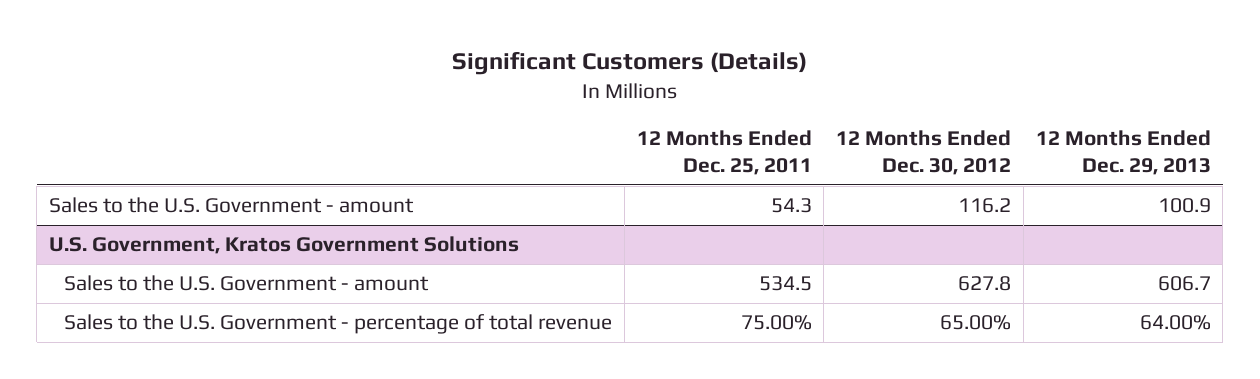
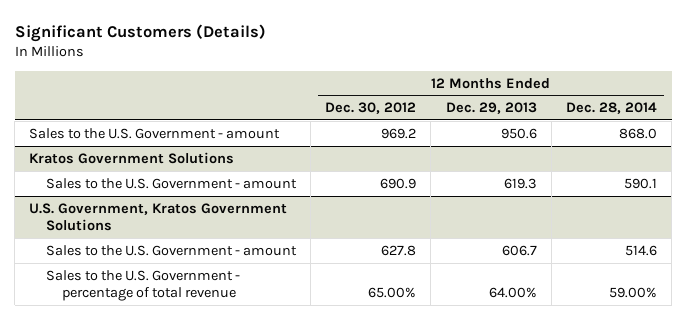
[636,129,812,175] 12 Months Ended Dec. 25, 2011 -> none
none -> [566,102,658,115] Dec. 28, 2014
[958,198,1012,214] 116.2 -> [381,127,417,139] 969.2
[1157,198,1211,214] 100.9 -> [500,127,537,139] 950.6
none -> [29,151,235,164] Kratos Government Solutions
none -> [45,177,297,189] Sales to the U.S. Government - amount

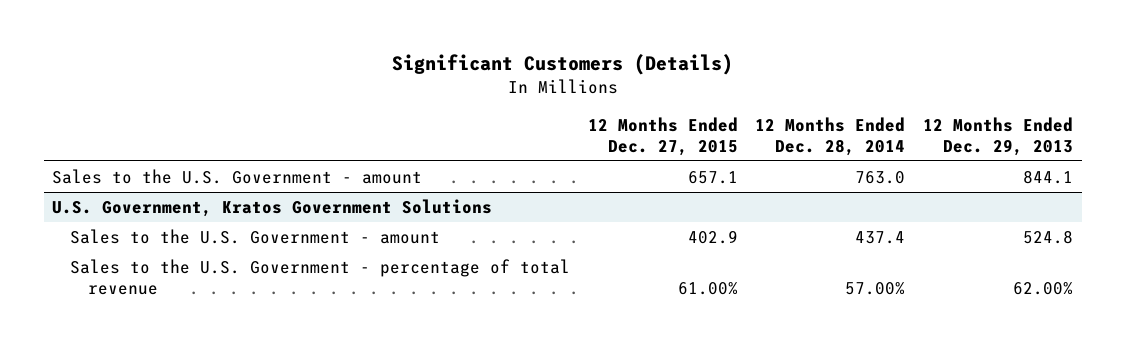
[325,102,417,115] Dec. 30, 2012 -> none
none -> [587,116,738,156] 12 Months Ended Dec. 27, 2015
[29,151,235,164] Kratos Government Solutions -> none
[45,177,297,189] Sales to the U.S. Government - amount -> none
[500,127,537,139] 950.6 -> [1022,169,1073,184] 844.1
[619,127,658,139] 868.0 -> [855,170,906,184] 763.0
[501,244,537,256] 606.7 -> [1022,229,1073,244] 524.8
[625,244,658,256] 514.6 -> [855,230,906,244] 437.4
[488,286,537,298] 64.00% -> [1012,281,1073,295] 62.00%
[609,286,658,298] 59.00% -> [845,281,906,295] 57.00%

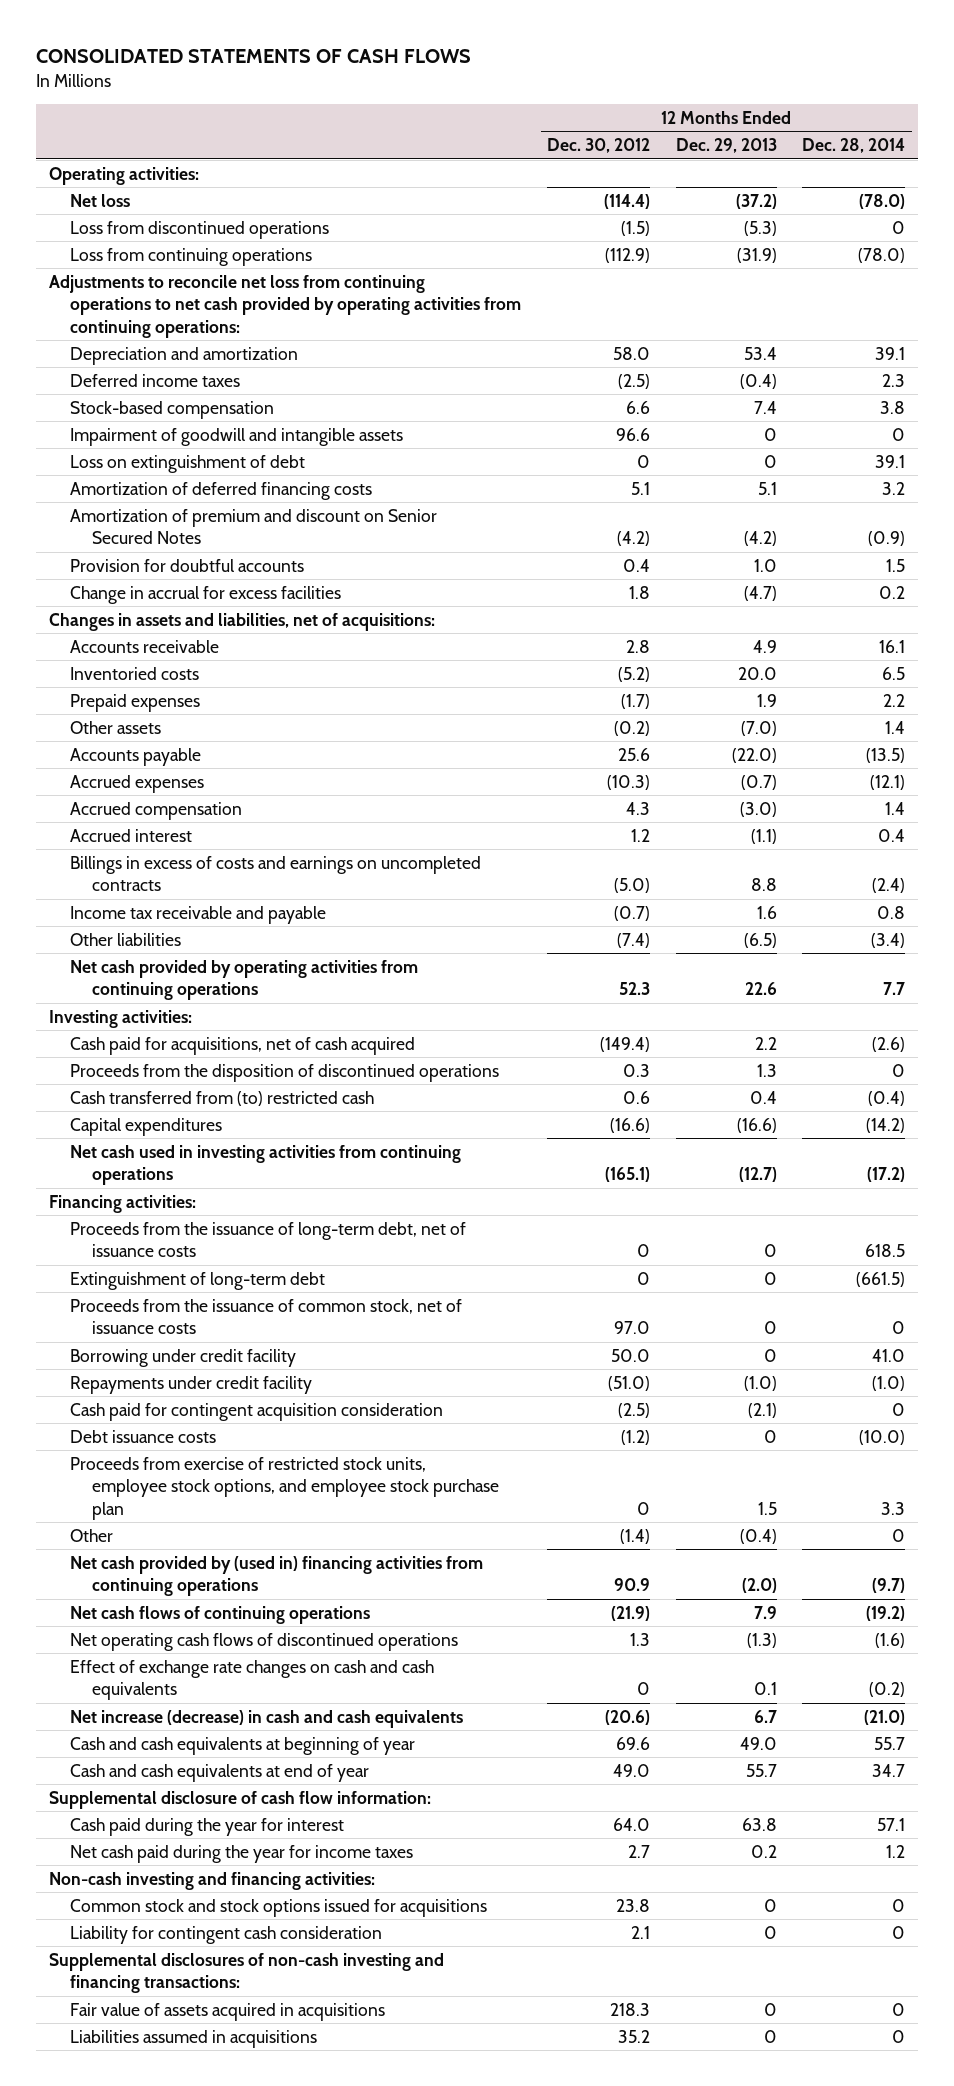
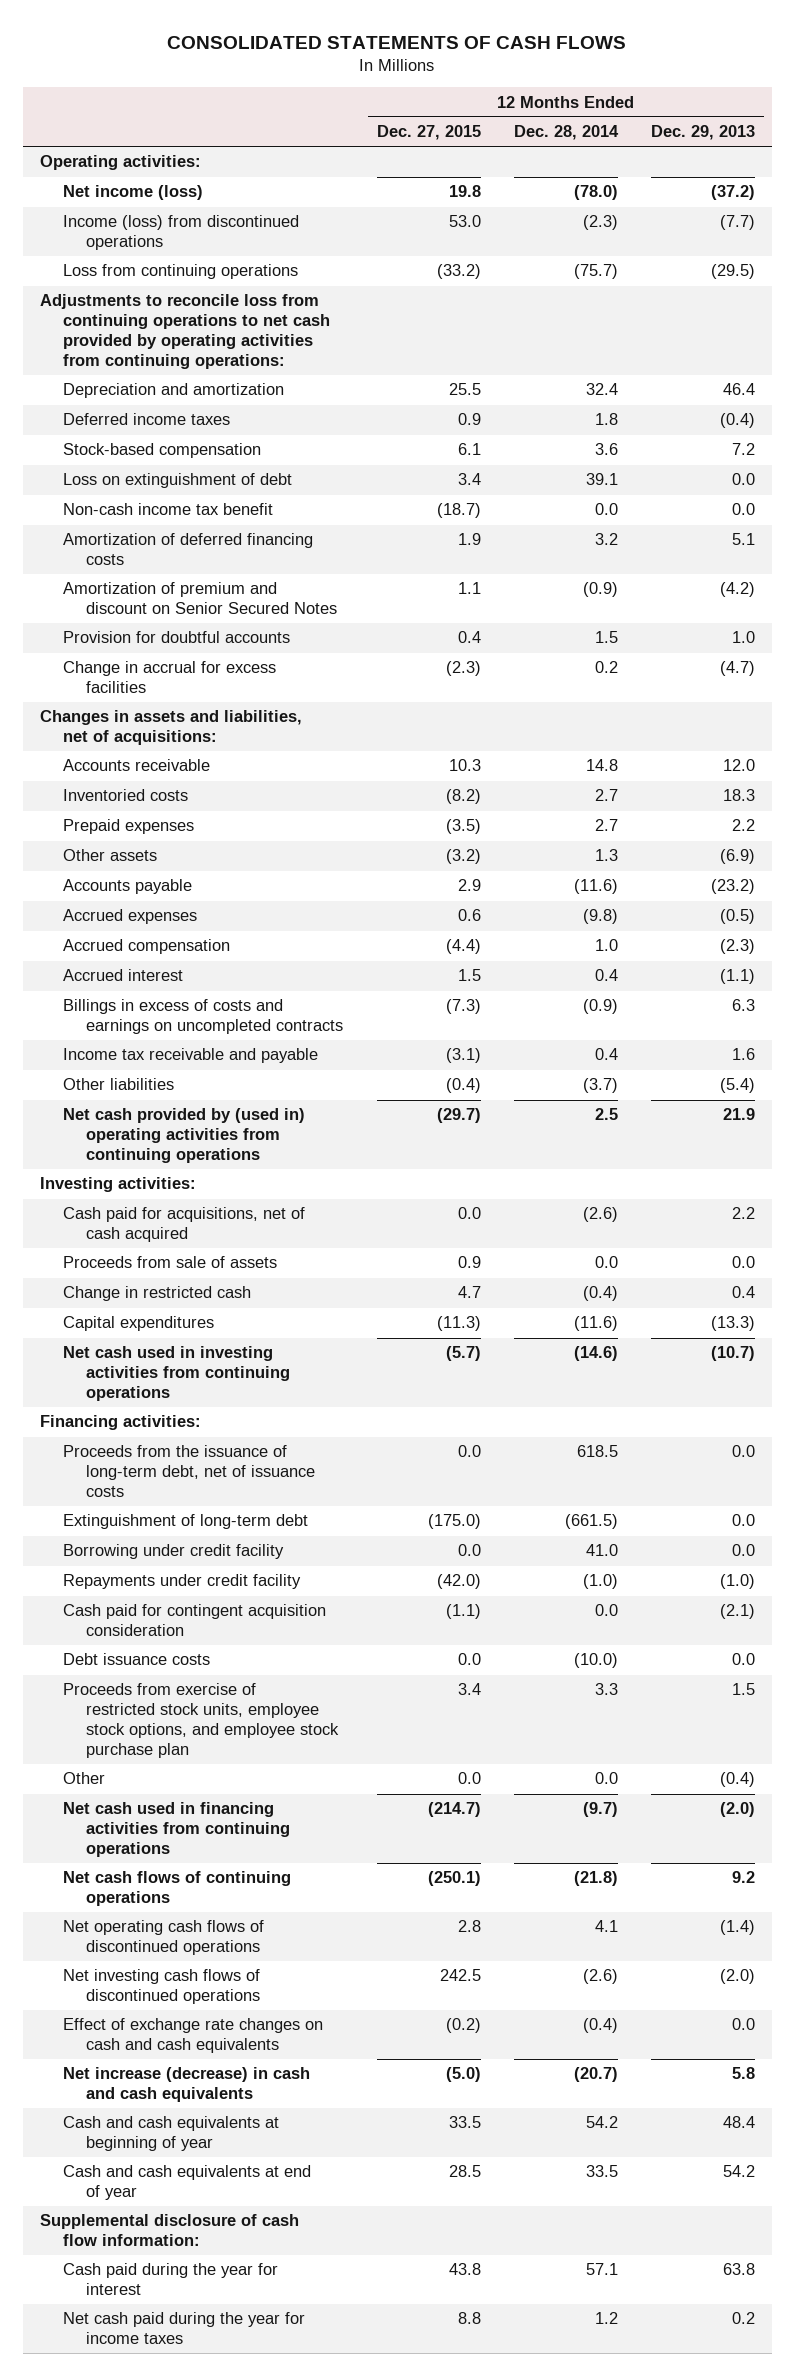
[547,138,651,154] Dec. 30, 2012 -> none
none -> [376,125,481,141] Dec. 27, 2015
[70,427,404,446] Impairment of goodwill and intangible assets -> none
[70,193,131,207] Net loss -> [62,185,203,201] Net income (loss)
[70,220,330,239] Loss from discontinued operations -> [62,215,299,251] Income (loss) from discontinued operations
[743,220,777,236] (5.3) -> [720,215,756,231] (7.7)
[892,220,906,234] 0 -> [583,215,619,231] (2.3)
[736,247,777,263] (31.9) -> [711,264,756,280] (29.5)
[858,247,906,263] (78.0) -> [574,264,619,280] (75.7)
[48,274,522,338] Adjustments to reconcile net loss from continuing operations to net cash provided by operating activities from continuing operations: -> [39,294,330,370] Adjustments to reconcile loss from continuing operations to net cash provided by operating activities from continuing operations:
[743,346,777,360] 53.4 -> [723,383,756,396] 46.4
[875,346,906,360] 39.1 -> [586,383,619,396] 32.4
[882,373,906,387] 2.3 -> [595,413,619,426] 1.8
[753,400,777,414] 7.4 -> [732,443,756,456] 7.2
[880,400,906,414] 3.8 -> [595,443,619,456] 3.6
[763,454,777,468] 0 -> [732,473,756,486] 0.0
none -> [62,503,273,516] Non-cash income tax benefit
[752,639,777,653] 4.9 -> [723,759,756,772] 12.0
[879,639,906,653] 16.1 -> [586,759,619,772] 14.8
[737,666,777,680] 20.0 -> [723,789,756,802] 18.3
[882,666,906,680] 6.5 -> [595,789,619,802] 2.7
[756,693,777,707] 1.9 -> [732,819,756,832] 2.2
[883,693,906,707] 2.2 -> [595,819,619,832] 2.7
[740,720,777,736] (7.0) -> [720,849,756,865] (6.9)
[885,720,906,734] 1.4 -> [595,849,619,862] 1.3
[731,747,777,763] (22.0) -> [711,879,756,895] (23.2)
[866,747,906,763] (13.5) -> [574,879,619,895] (11.6)
[740,774,777,790] (0.7) -> [720,909,756,925] (0.5)
[870,774,906,790] (12.1) -> [583,909,619,925] (9.8)
[739,801,777,817] (3.0) -> [720,939,756,955] (2.3)
[885,801,906,815] 1.4 -> [595,939,619,952] 1.0
[750,878,777,892] 8.8 -> [732,999,756,1012] 6.3
[872,878,906,894] (2.4) -> [583,999,619,1015] (0.9)
[877,905,906,919] 0.8 -> [595,1048,619,1061] 0.4
[743,932,777,948] (6.5) -> [720,1078,756,1094] (5.4)
[871,932,906,948] (3.4) -> [583,1078,619,1094] (3.7)
[70,959,419,1001] Net cash provided by operating activities from continuing operations -> [62,1108,305,1164] Net cash provided by (used in) operating activities from continuing operations
[744,982,777,996] 22.6 -> [723,1108,756,1121] 21.9
[883,982,906,996] 7.7 -> [595,1108,619,1121] 2.5
[70,1063,500,1082] Proceeds from the disposition of discontinued operations -> none
none -> [62,1256,277,1269] Proceeds from sale of assets
[70,1090,375,1106] Cash transferred from (to) restricted cash -> [62,1286,251,1302] Change in restricted cash
[736,1117,777,1133] (16.6) -> [711,1316,756,1332] (13.3)
[866,1117,906,1133] (14.2) -> [574,1316,619,1332] (11.6)
[738,1167,777,1183] (12.7) -> [711,1346,756,1362] (10.7)
[867,1167,906,1183] (17.2) -> [574,1346,619,1362] (14.6)
[70,1298,463,1335] Proceeds from the issuance of common stock, net of issuance costs -> none
[763,1244,777,1258] 0 -> [732,1445,756,1458] 0.0
[763,1271,777,1285] 0 -> [732,1514,756,1527] 0.0
[763,1348,777,1362] 0 -> [732,1544,756,1557] 0.0
[892,1402,906,1416] 0 -> [595,1604,619,1617] 0.0
[763,1429,777,1443] 0 -> [732,1653,756,1666] 0.0
[892,1528,906,1542] 0 -> [595,1772,619,1785] 0.0
[70,1555,484,1597] Net cash provided by (used in) financing activities from continuing operations -> [62,1802,291,1858] Net cash used in financing activities from continuing operations
[753,1605,777,1619] 7.9 -> [732,1871,756,1884] 9.2
[866,1605,906,1621] (19.2) -> [574,1871,619,1887] (21.8)
[746,1632,777,1648] (1.3) -> [720,1920,756,1936] (1.4)
[875,1632,906,1648] (1.6) -> [595,1920,619,1933] 4.1
none -> [62,1969,261,2005] Net investing cash flows of discontinued operations
[753,1682,777,1696] 0.1 -> [732,2018,756,2031] 0.0
[869,1682,906,1698] (0.2) -> [583,2018,619,2034] (0.4)
[753,1709,777,1723] 6.7 -> [732,2067,756,2080] 5.8
[864,1709,906,1725] (21.0) -> [574,2067,619,2083] (20.7)
[739,1736,777,1750] 49.0 -> [723,2116,756,2129] 48.4
[874,1736,906,1750] 55.7 -> [586,2116,619,2129] 54.2
[745,1763,777,1777] 55.7 -> [723,2165,756,2178] 54.2
[872,1763,906,1777] 34.7 -> [586,2165,619,2178] 33.5
[48,1871,375,1890] Non-cash investing and financing activities: -> none
[70,1898,488,1917] Common stock and stock options issued for acquisitions -> none
[70,1925,383,1944] Liability for contingent cash consideration -> none
[48,1952,444,1994] Supplemental disclosures of non-cash investing and financing transactions: -> none
[70,2002,386,2021] Fair value of assets acquired in acquisitions -> none
[70,2029,318,2048] Liabilities assumed in acquisitions -> none

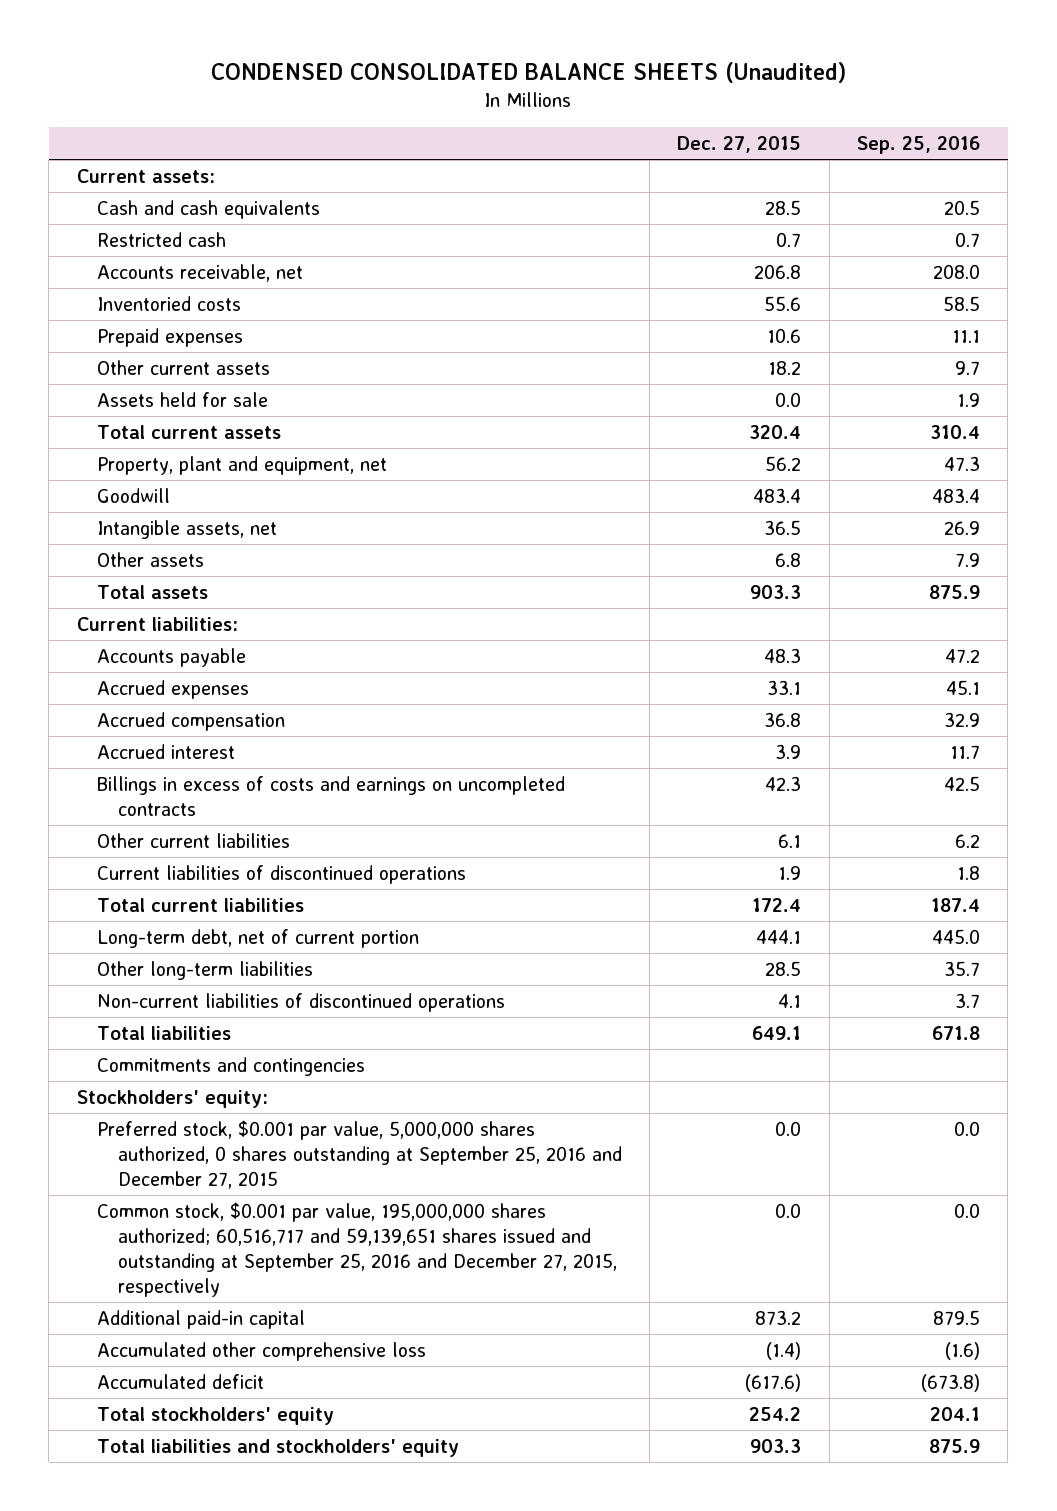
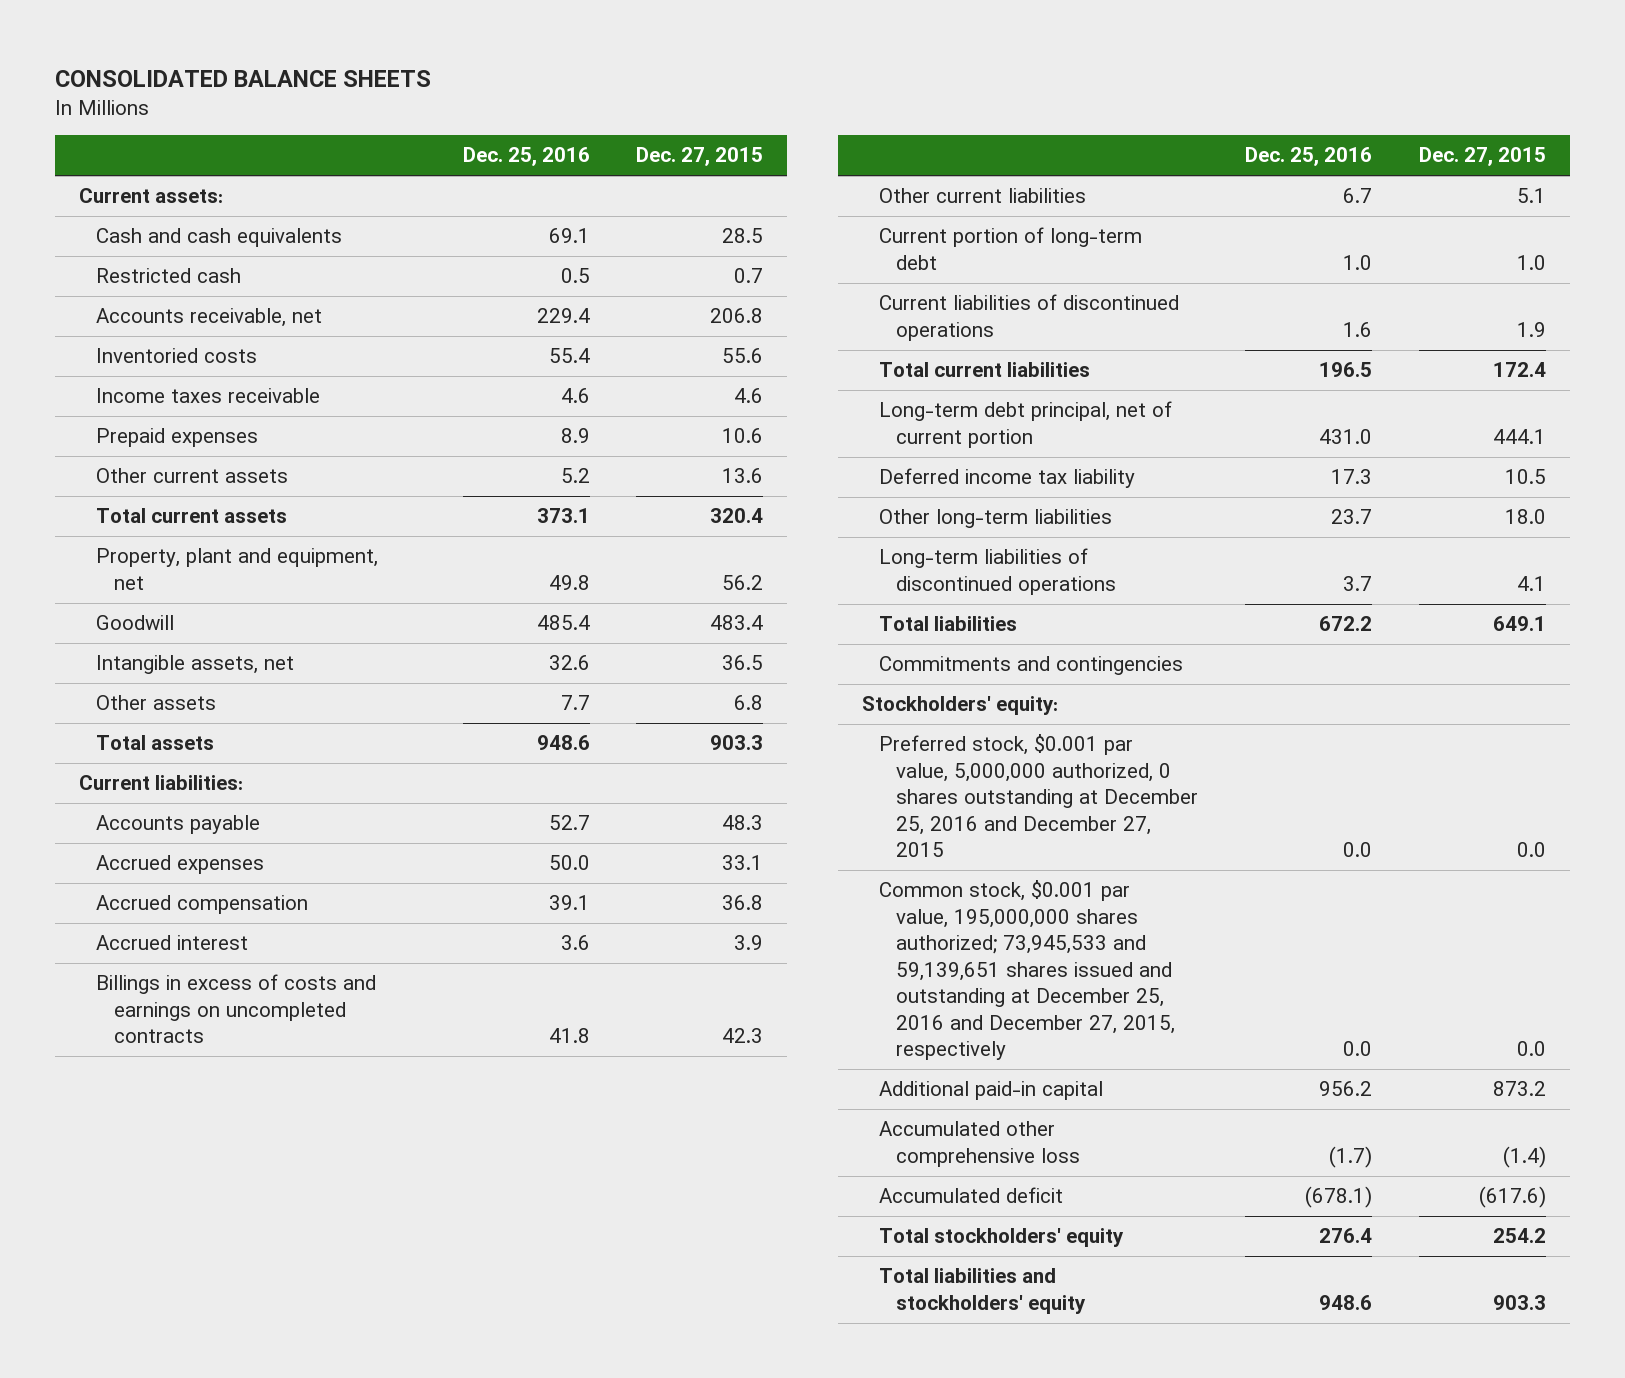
[211,62,847,84] CONDENSED CONSOLIDATED BALANCE SHEETS (Unaudited) -> [55,69,432,87] CONSOLIDATED BALANCE SHEETS
[857,135,981,154] Sep. 25, 2016 -> none
none -> [462,147,590,167] Dec. 25, 2016
none -> [96,388,321,404] Income taxes receivable
[97,391,269,407] Assets held for sale -> none
[768,360,802,375] 18.2 -> [722,468,764,484] 13.6
[778,833,802,848] 6.1 -> [1517,188,1547,204] 5.1
none -> [878,227,1142,270] Current portion of long-term debt
[97,928,420,948] Long-term debt, net of current portion -> [878,401,1172,448] Long-term debt principal, net of current portion
none -> [878,468,1135,489] Deferred income tax liability
[765,960,802,976] 28.5 -> [1505,509,1547,525] 18.0
[97,992,506,1012] Non-current liabilities of discontinued operations -> [878,548,1117,595] Long-term liabilities of discontinued operations
[97,1119,622,1189] Preferred stock, $0.001 par value, 5,000,000 shares authorized, 0 shares outstanding at September 25, 2016 and December 27, 2015 -> [878,734,1199,858] Preferred stock, $0.001 par value, 5,000,000 authorized, 0 shares outstanding at December 25, 2016 and December 27, 2015
[97,1201,617,1298] Common stock, $0.001 par value, 195,000,000 shares authorized; 60,516,717 and 59,139,651 shares issued and outstanding at September 25, 2016 and December 27, 2015, respectively -> [878,880,1176,1061] Common stock, $0.001 par value, 195,000,000 shares authorized; 73,945,533 and 59,139,651 shares issued and outstanding at December 25, 2016 and December 27, 2015, respectively

